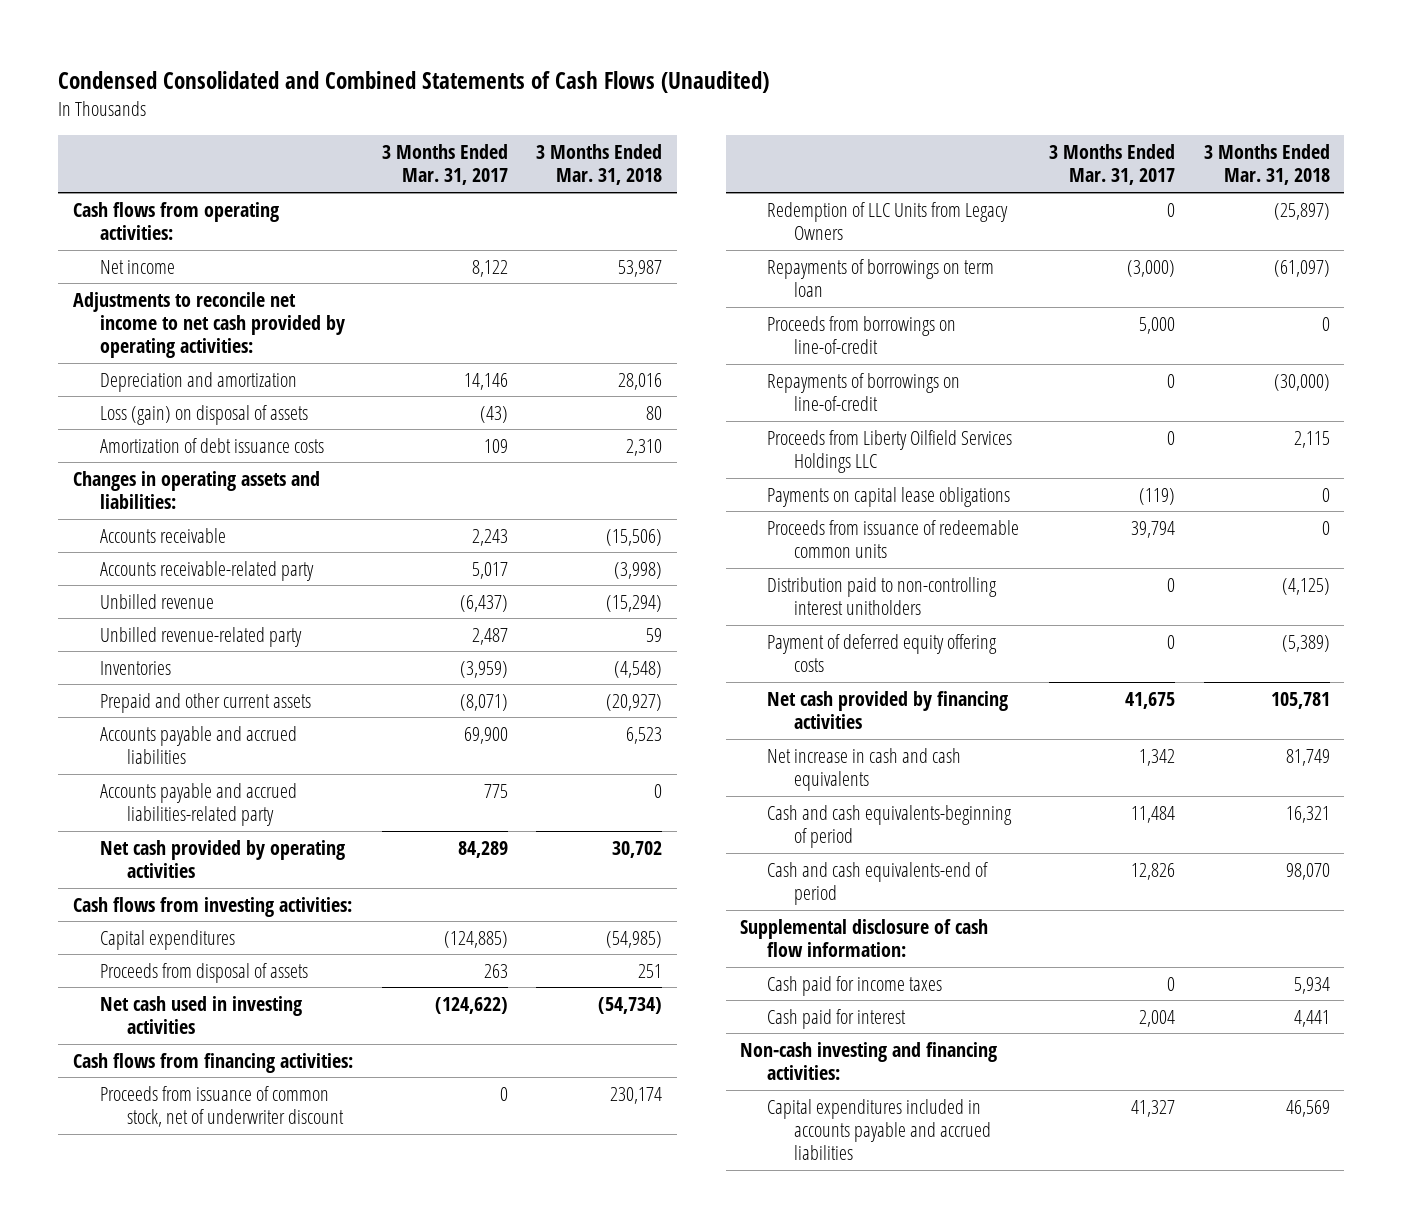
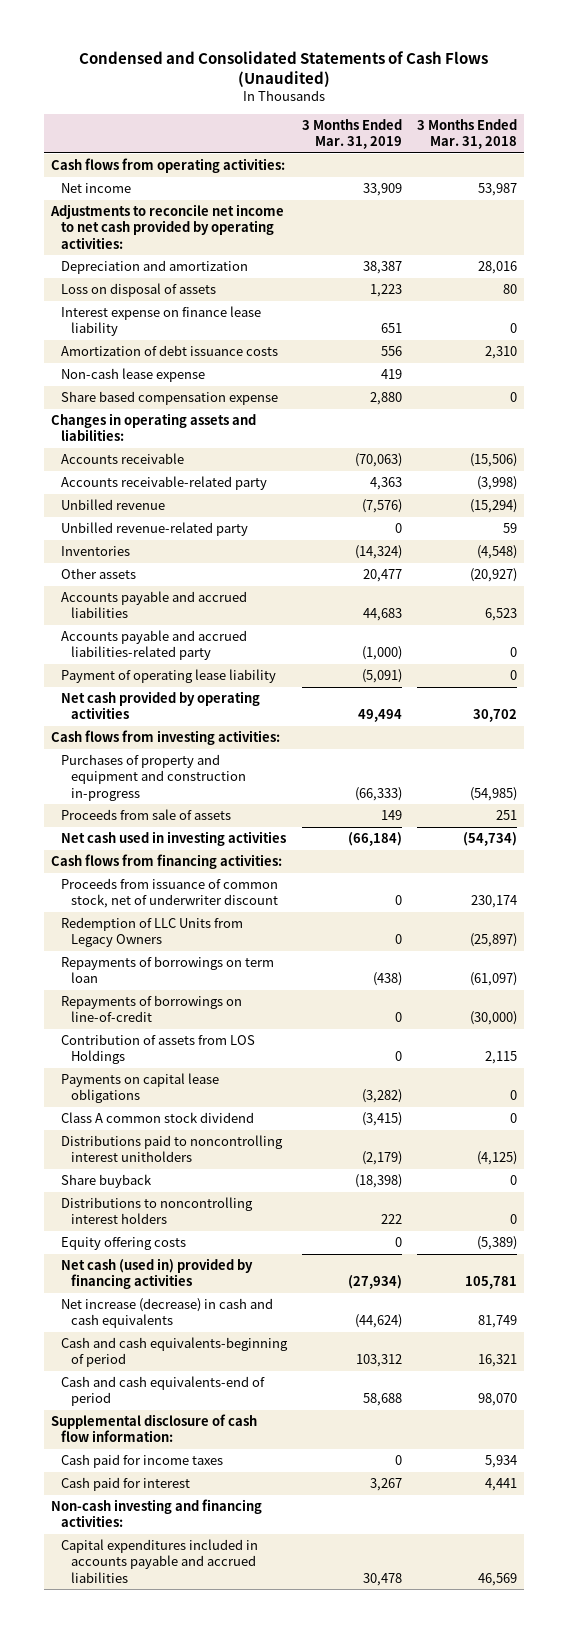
[58,70,770,93] Condensed Consolidated and Combined Statements of Cash Flows (Unaudited) -> [79,50,489,87] Condensed and Consolidated Statements of Cash Flows (Unaudited)
[381,144,508,186] 3 Months Ended Mar. 31, 2017 -> none
none -> [301,118,402,150] 3 Months Ended Mar. 31, 2019
[99,404,308,425] Loss (gain) on disposal of assets -> [60,282,216,297] Loss on disposal of assets
none -> [60,305,261,337] Interest expense on finance lease liability
none -> [60,367,205,382] Non-cash lease expense
none -> [60,390,278,405] Share based compensation expense
[99,692,311,713] Prepaid and other current assets -> [60,567,136,579] Other assets
none -> [60,668,276,683] Payment of operating lease liability
[99,929,235,950] Capital expenditures -> [60,753,246,801] Purchases of property and equipment and construction in-progress
[99,962,308,983] Proceeds from disposal of assets -> [60,808,231,820] Proceeds from sale of assets
[767,315,957,355] Proceeds from borrowings on line-of-credit -> none
[767,429,1013,474] Proceeds from Liberty Oilfield Services Holdings LLC -> [60,1033,255,1065] Contribution of assets from LOS Holdings
[767,519,1020,559] Proceeds from issuance of redeemable common units -> none
none -> [60,1111,254,1123] Class A common stock dividend
[767,576,998,616] Distribution paid to non-controlling interest unitholders -> [60,1134,283,1163] Distributions paid to noncontrolling interest unitholders
none -> [60,1173,152,1188] Share buyback
none -> [60,1196,253,1225] Distributions to noncontrolling interest holders
[767,633,998,673] Payment of deferred equity offering costs -> [60,1236,186,1250] Equity offering costs
[767,690,1009,730] Net cash provided by financing activities -> [60,1257,253,1290] Net cash (used in) provided by financing activities
[767,747,962,792] Net increase in cash and cash equivalents -> [60,1297,273,1329] Net increase (decrease) in cash and cash equivalents

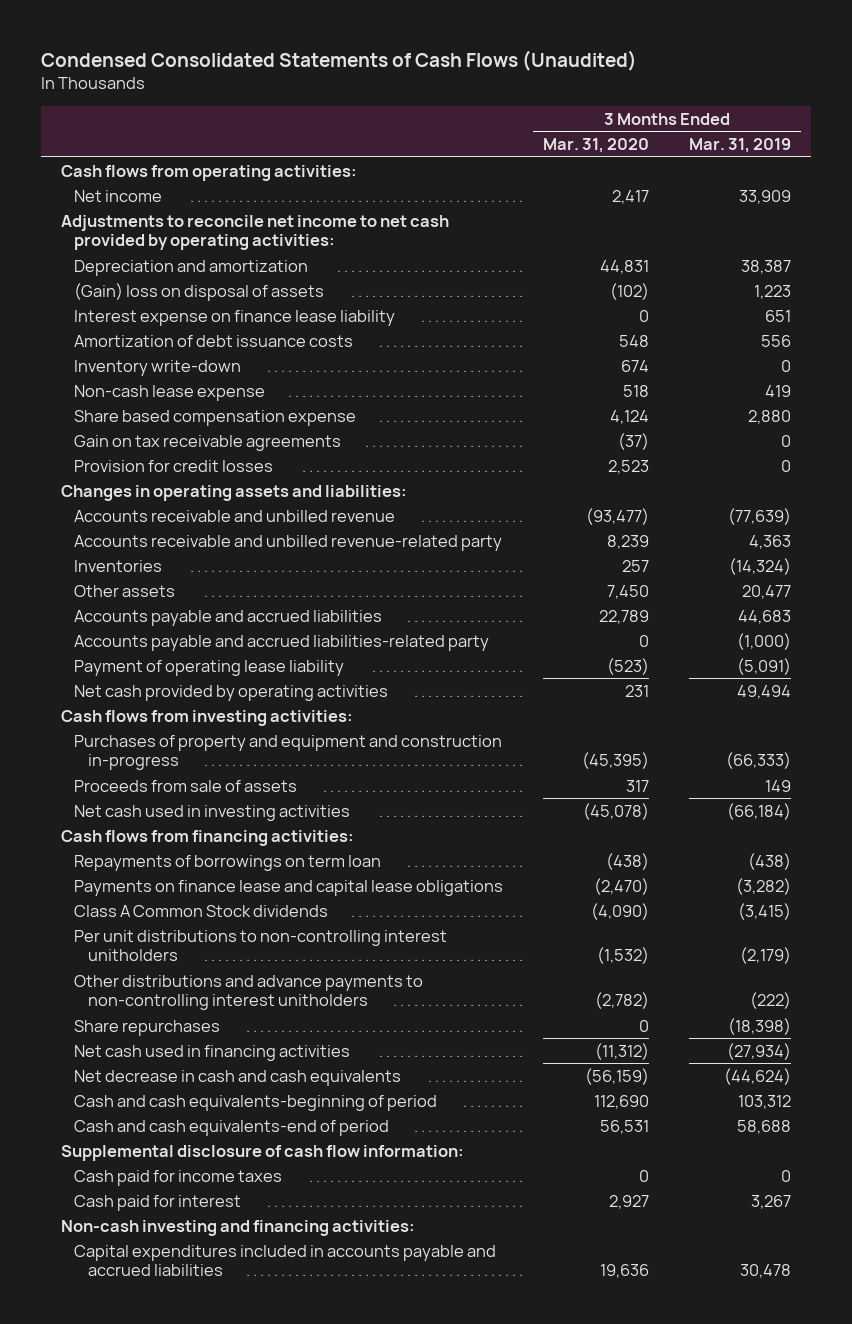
[79,50,489,87] Condensed and Consolidated Statements of Cash Flows (Unaudited) -> [40,49,637,71] Condensed Consolidated Statements of Cash Flows (Unaudited)
[416,118,517,150] 3 Months Ended Mar. 31, 2018 -> none
none -> [543,138,650,154] Mar. 31, 2020
[60,282,216,297] Loss on disposal of assets -> [74,282,325,301] (Gain) loss on disposal of assets
none -> [74,359,242,376] Inventory write-down
none -> [74,434,342,451] Gain on tax receivable agreements
none -> [74,459,274,472] Provision for credit losses
[60,498,165,510] Unbilled revenue -> none
[60,521,248,536] Unbilled revenue-related party -> none
[60,452,184,464] Accounts receivable -> [74,509,396,522] Accounts receivable and unbilled revenue
[354,452,402,467] (70,063) -> [728,507,792,525] (77,639)
[60,475,267,490] Accounts receivable-related party -> [74,534,503,551] Accounts receivable and unbilled revenue-related party
[60,877,278,909] Proceeds from issuance of common stock, net of underwriter discount -> none
[60,916,243,948] Redemption of LLC Units from Legacy Owners -> none
[60,994,242,1023] Repayments of borrowings on line-of-credit -> none
[60,1033,255,1065] Contribution of assets from LOS Holdings -> none
[60,1196,253,1225] Distributions to noncontrolling interest holders -> none
[60,1236,186,1250] Equity offering costs -> none
[60,1072,219,1104] Payments on capital lease obligations -> [74,879,504,896] Payments on finance lease and capital lease obligations
[60,1111,254,1123] Class A common stock dividend -> [74,904,329,917] Class A Common Stock dividends
[60,1134,283,1163] Distributions paid to noncontrolling interest unitholders -> [74,929,448,962] Per unit distributions to non-controlling interest unitholders
none -> [74,974,424,1011] Other distributions and advance payments to non-controlling interest unitholders
[60,1173,152,1188] Share buyback -> [74,1019,221,1036] Share repurchases
[60,1257,253,1290] Net cash (used in) provided by financing activities -> [74,1044,351,1061] Net cash used in financing activities
[60,1297,273,1329] Net increase (decrease) in cash and cash equivalents -> [74,1069,402,1086] Net decrease in cash and cash equivalents

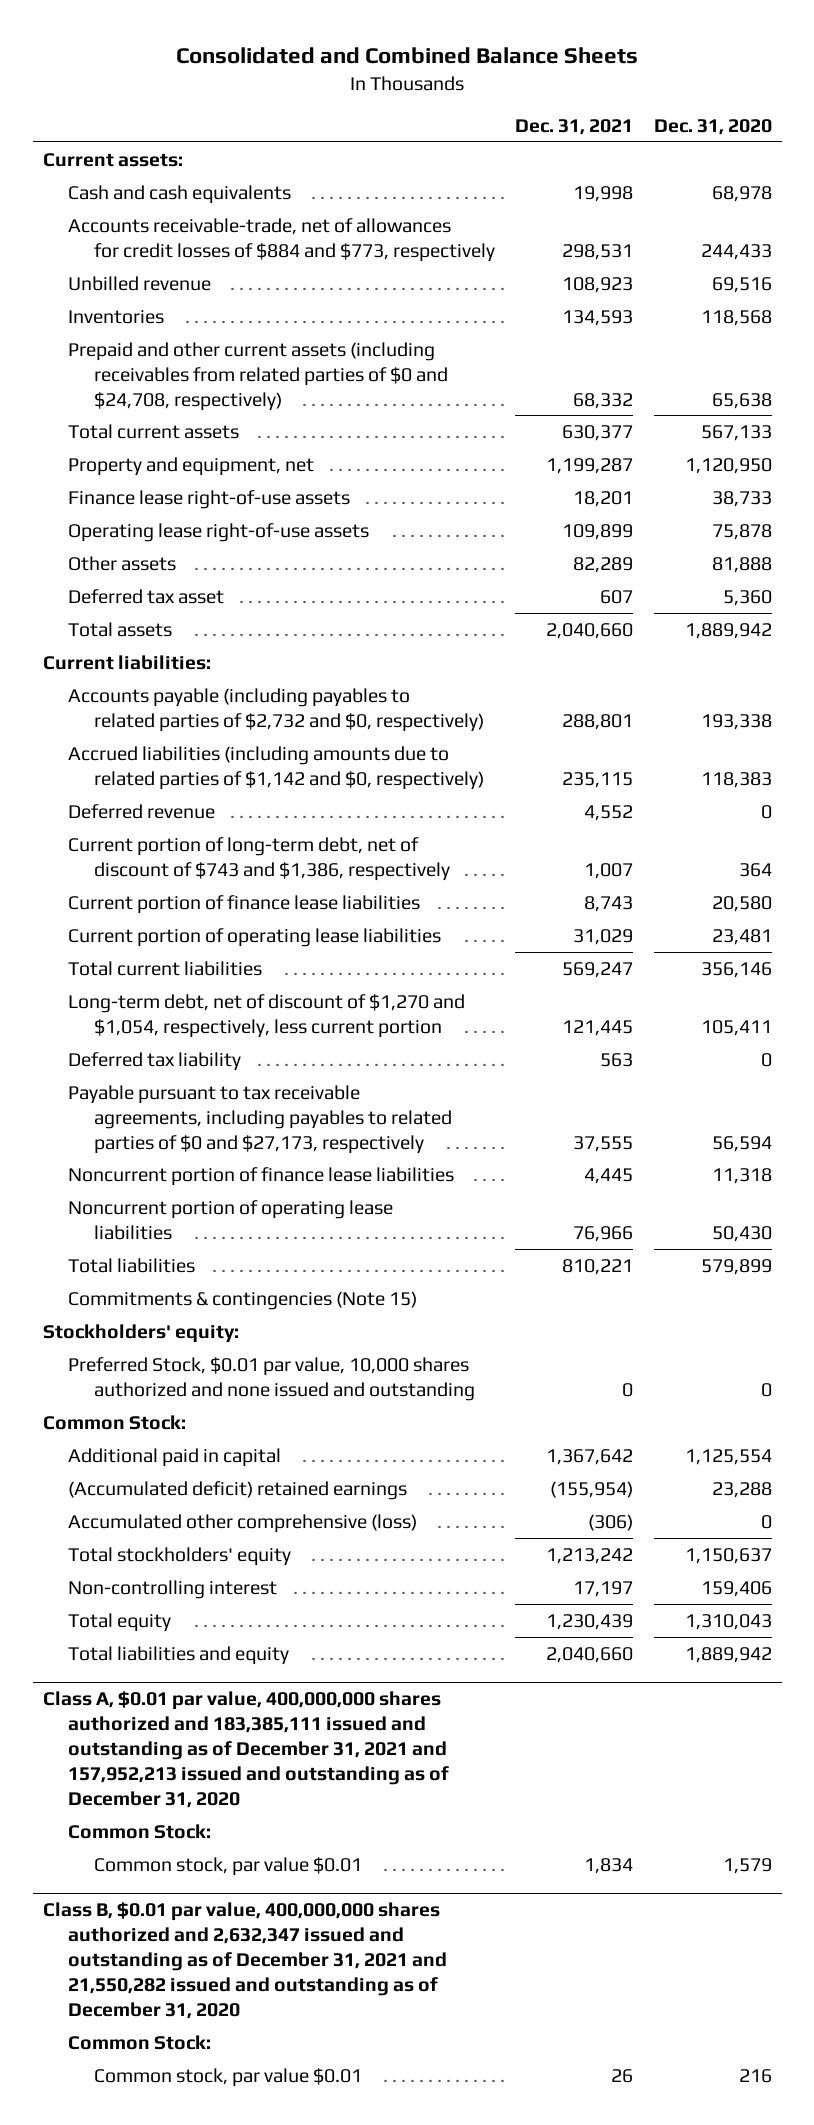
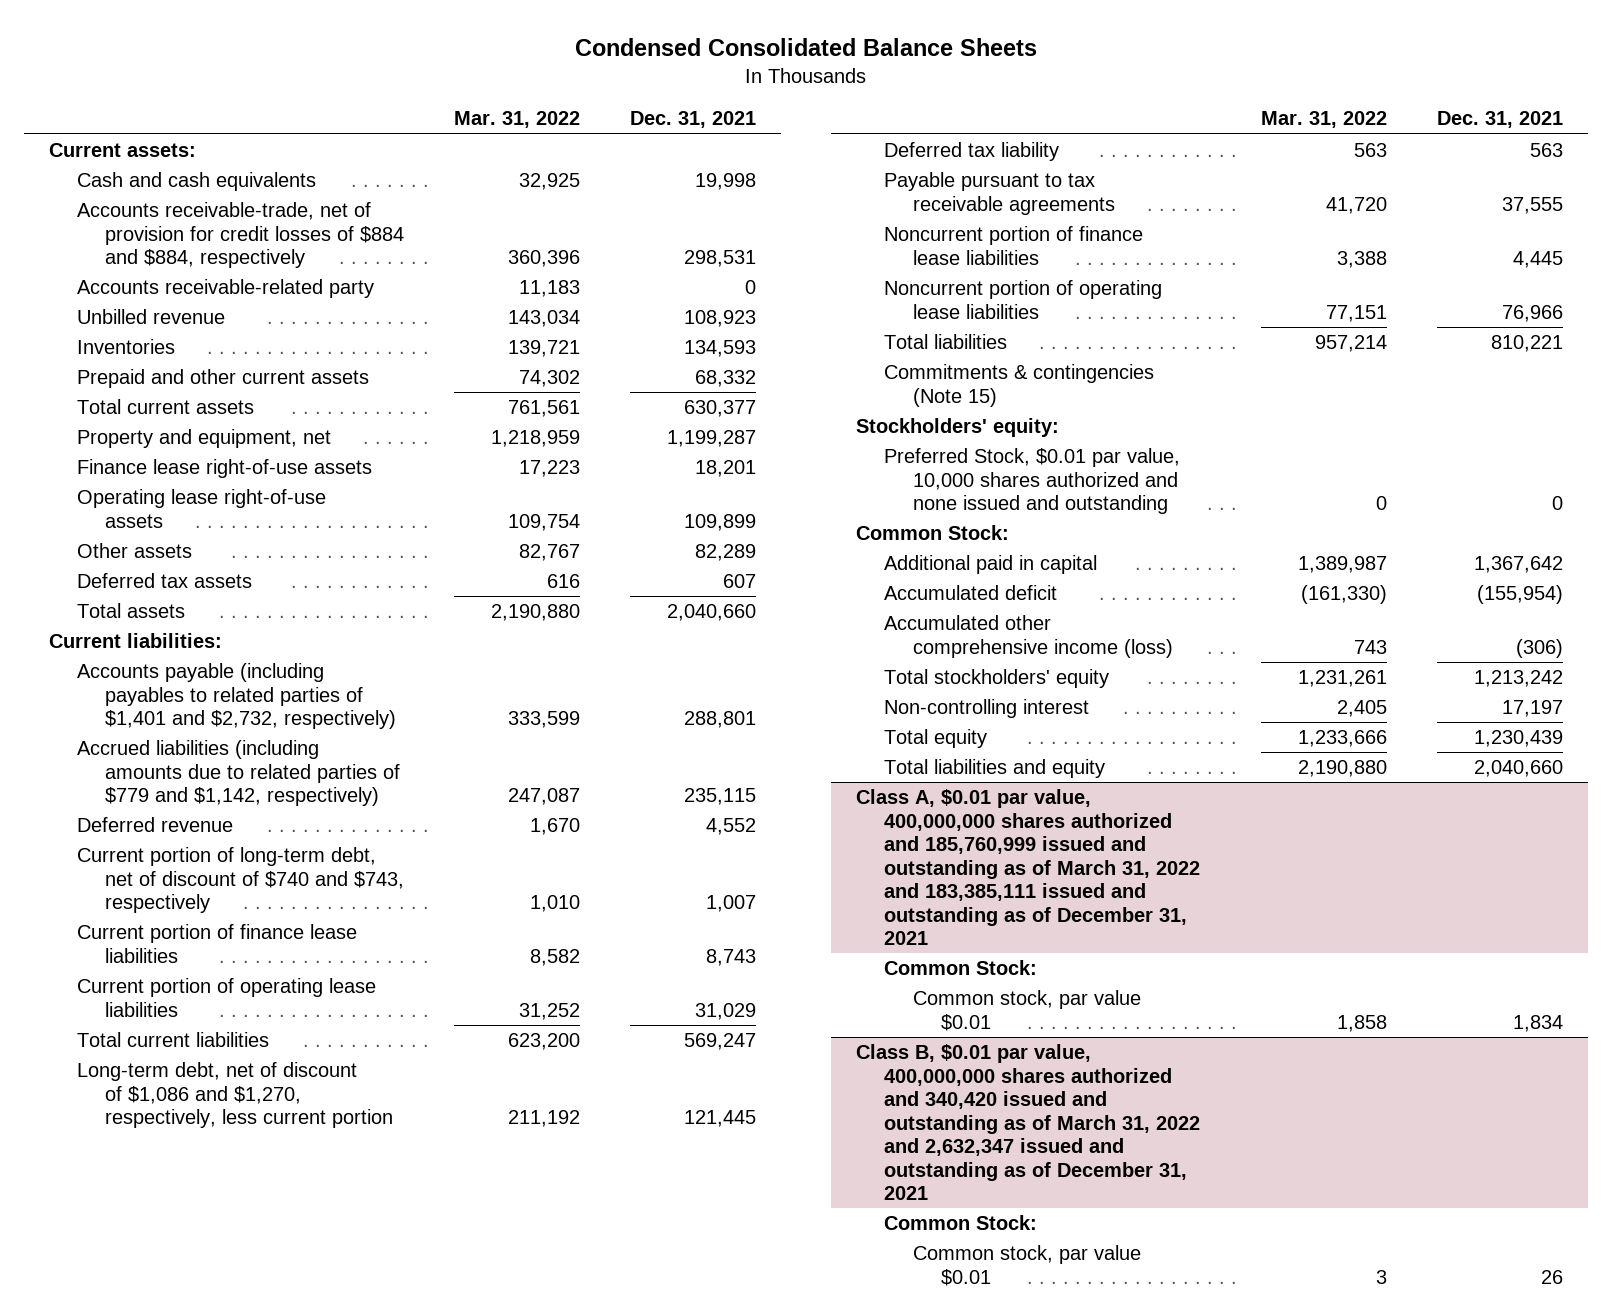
[176,47,639,65] Consolidated and Combined Balance Sheets -> [575,37,1038,56] Condensed Consolidated Balance Sheets
[653,118,772,135] Dec. 31, 2020 -> none
none -> [454,111,581,129] Mar. 31, 2022
[68,217,495,262] Accounts receivable-trade, net of allowances for credit losses of $884 and $773, respectively -> [77,202,405,269] Accounts receivable-trade, net of provision for credit losses of $884 and $884, respectively
none -> [77,279,375,299] Accounts receivable-related party
[68,341,448,411] Prepaid and other current assets (including receivables from related parties of $0 and $24,708, respectively) -> [77,369,370,389] Prepaid and other current assets
[68,588,225,604] Deferred tax asset -> [77,573,253,589] Deferred tax assets
[68,687,484,732] Accounts payable (including payables to related parties of $2,732 and $0, respectively) -> [77,663,397,730] Accounts payable (including payables to related parties of $1,401 and $2,732, respectively)
[68,745,484,790] Accrued liabilities (including amounts due to related parties of $1,142 and $0, respectively) -> [77,740,401,807] Accrued liabilities (including amounts due to related parties of $779 and $1,142, respectively)
[68,836,450,881] Current portion of long-term debt, net of discount of $743 and $1,386, respectively -> [77,847,405,914] Current portion of long-term debt, net of discount of $740 and $743, respectively
[68,993,466,1038] Long-term debt, net of discount of $1,270 and $1,054, respectively, less current portion -> [77,1062,394,1129] Long-term debt, net of discount of $1,086 and $1,270, respectively, less current portion
[68,1084,452,1154] Payable pursuant to tax receivable agreements, including payables to related parties of $0 and $27,173, respectively -> [884,172,1115,215] Payable pursuant to tax receivable agreements
[68,1480,408,1500] (Accumulated deficit) retained earnings -> [884,585,1058,601] Accumulated deficit
[68,1513,418,1533] Accumulated other comprehensive (loss) -> [884,615,1173,658] Accumulated other comprehensive income (loss)
[42,1691,450,1808] Class A, $0.01 par value, 400,000,000 shares authorized and 183,385,111 issued and outstanding as of December 31, 2021 and 157,952,213 issued and outstanding as of December 31, 2020 -> [856,789,1201,946] Class A, $0.01 par value, 400,000,000 shares authorized and 185,760,999 issued and outstanding as of March 31, 2022 and 183,385,111 issued and outstanding as of December 31, 2021
[42,1902,448,2019] Class B, $0.01 par value, 400,000,000 shares authorized and 2,632,347 issued and outstanding as of December 31, 2021 and 21,550,282 issued and outstanding as of December 31, 2020 -> [856,1044,1201,1201] Class B, $0.01 par value, 400,000,000 shares authorized and 340,420 issued and outstanding as of March 31, 2022 and 2,632,347 issued and outstanding as of December 31, 2021

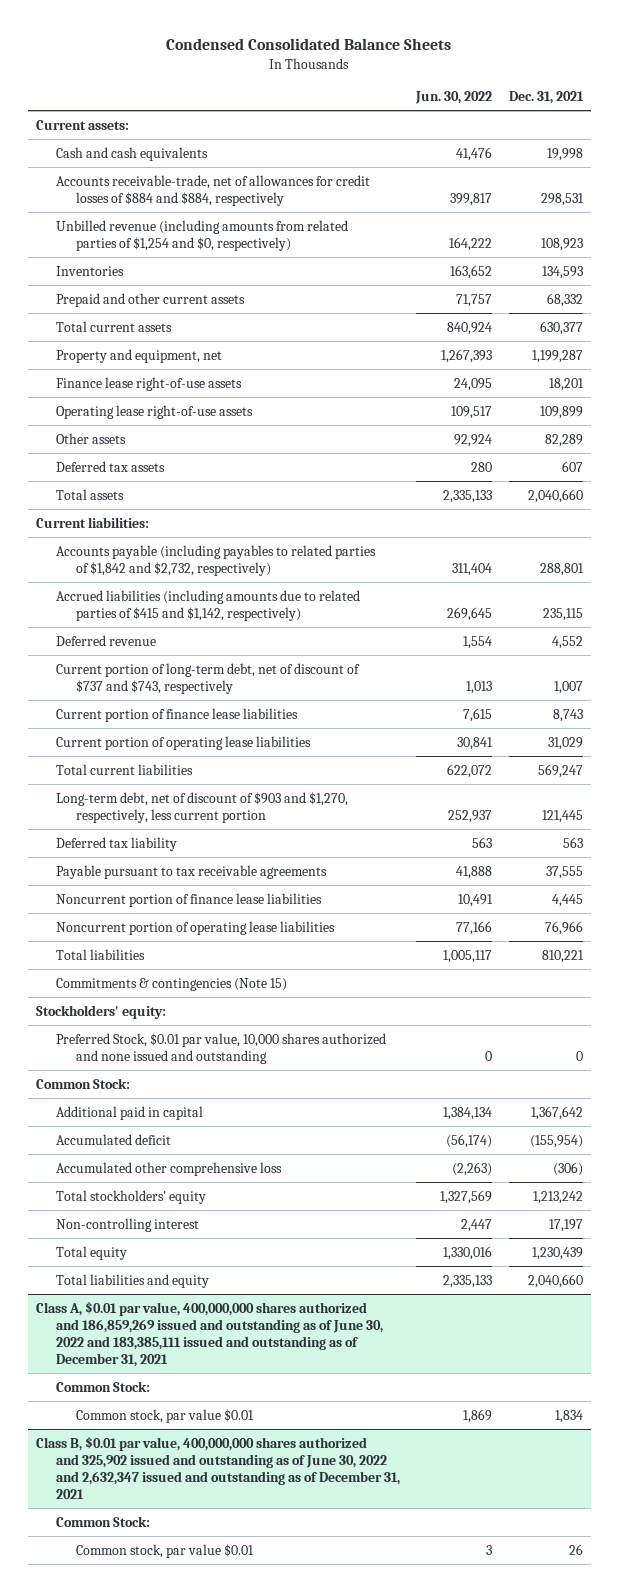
[454,111,581,129] Mar. 31, 2022 -> none
none -> [415,91,493,105] Jun. 30, 2022
[77,279,375,299] Accounts receivable-related party -> none
[77,202,405,269] Accounts receivable-trade, net of provision for credit losses of $884 and $884, respectively -> [56,174,371,206] Accounts receivable-trade, net of allowances for credit losses of $884 and $884, respectively
[77,309,226,325] Unbilled revenue -> [56,219,349,251] Unbilled revenue (including amounts from related parties of $1,254 and $0, respectively)
[77,663,397,730] Accounts payable (including payables to related parties of $1,401 and $2,732, respectively) -> [56,544,377,576] Accounts payable (including payables to related parties of $1,842 and $2,732, respectively)
[77,740,401,807] Accrued liabilities (including amounts due to related parties of $779 and $1,142, respectively) -> [56,589,361,621] Accrued liabilities (including amounts due to related parties of $415 and $1,142, respectively)
[77,847,405,914] Current portion of long-term debt, net of discount of $740 and $743, respectively -> [56,662,361,694] Current portion of long-term debt, net of discount of $737 and $743, respectively
[77,1062,394,1129] Long-term debt, net of discount of $1,086 and $1,270, respectively, less current portion -> [56,791,349,823] Long-term debt, net of discount of $903 and $1,270, respectively, less current portion
[884,615,1173,658] Accumulated other comprehensive income (loss) -> [56,1161,283,1176] Accumulated other comprehensive loss
[856,789,1201,946] Class A, $0.01 par value, 400,000,000 shares authorized and 185,760,999 issued and outstanding as of March 31, 2022 and 183,385,111 issued and outstanding as of December 31, 2021 -> [36,1300,384,1368] Class A, $0.01 par value, 400,000,000 shares authorized and 186,859,269 issued and outstanding as of June 30, 2022 and 183,385,111 issued and outstanding as of December 31, 2021
[856,1044,1201,1201] Class B, $0.01 par value, 400,000,000 shares authorized and 340,420 issued and outstanding as of March 31, 2022 and 2,632,347 issued and outstanding as of December 31, 2021 -> [36,1435,401,1500] Class B, $0.01 par value, 400,000,000 shares authorized and 325,902 issued and outstanding as of June 30, 2022 and 2,632,347 issued and outstanding as of December 31, 2021

